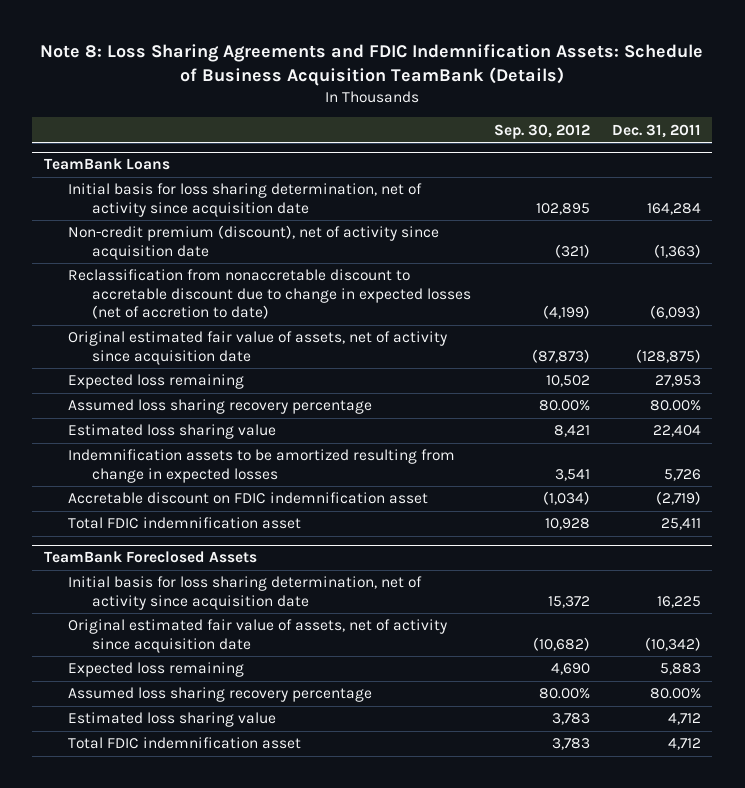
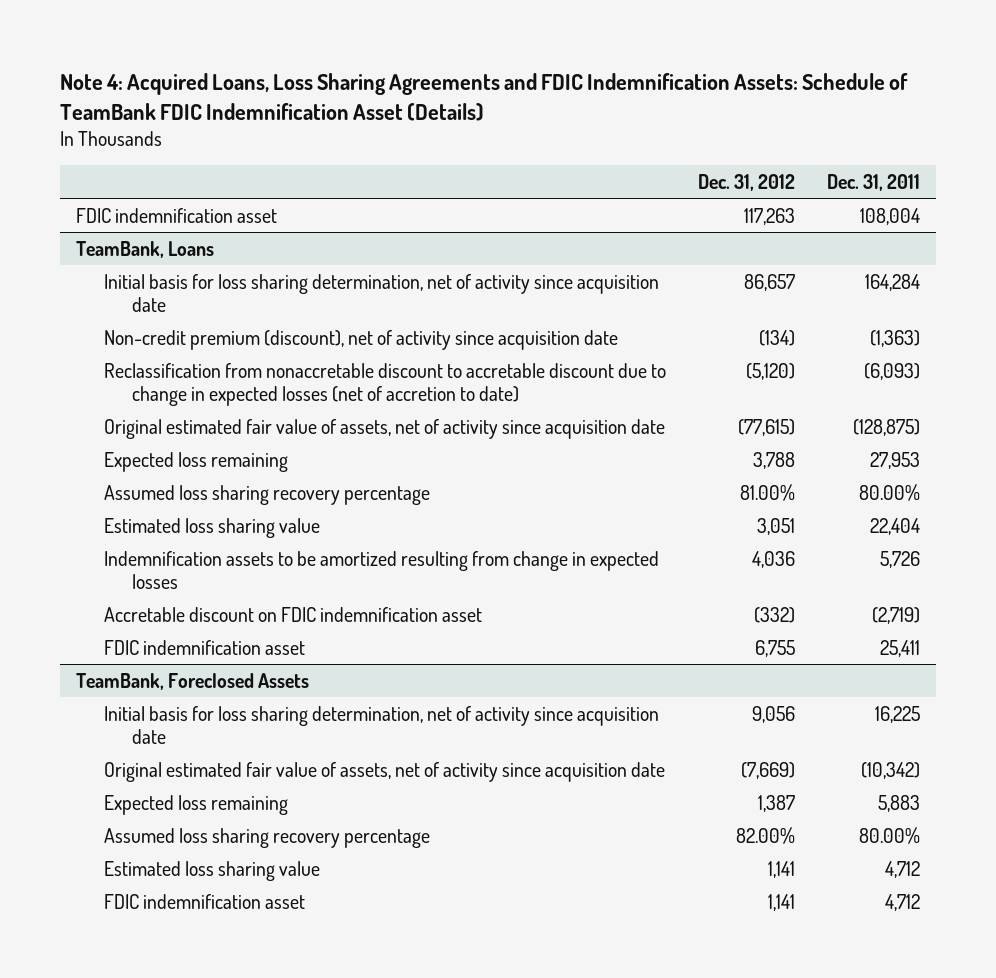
[40,43,704,86] Note 8: Loss Sharing Agreements and FDIC Indemnification Assets: Schedule of Business Acquisition TeamBank (Details) -> [59,72,908,121] Note 4: Acquired Loans, Loss Sharing Agreements and FDIC Indemnification Assets: Schedule of TeamBank FDIC Indemnification Asset (Details)
[493,123,590,139] Sep. 30, 2012 -> none
none -> [697,173,795,191] Dec. 31, 2012
none -> [75,207,277,223] FDIC indemnification asset
[43,158,170,171] TeamBank Loans -> [75,240,214,258] TeamBank, Loans
[68,517,302,530] Total FDIC indemnification asset -> [103,639,305,655] FDIC indemnification asset
[43,551,257,564] TeamBank Foreclosed Assets -> [75,672,309,690] TeamBank, Foreclosed Assets
[68,737,302,750] Total FDIC indemnification asset -> [103,893,305,909] FDIC indemnification asset

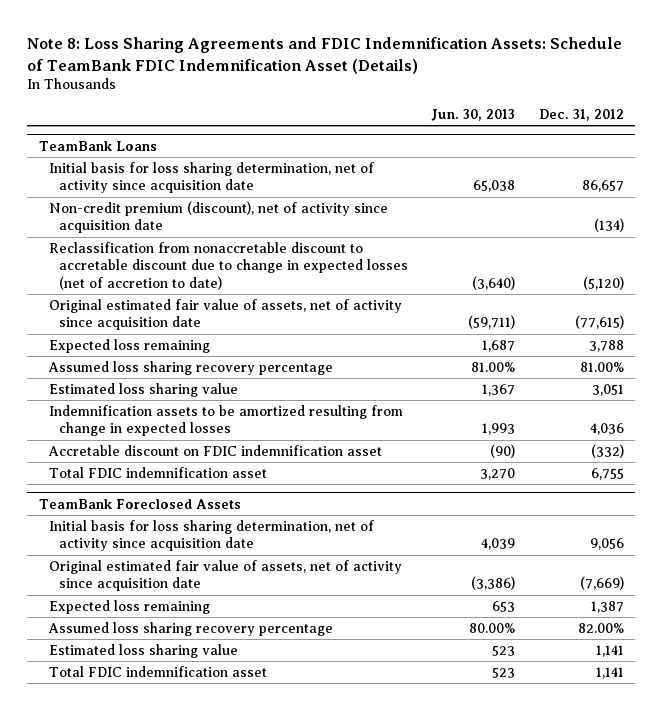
[59,72,908,121] Note 4: Acquired Loans, Loss Sharing Agreements and FDIC Indemnification Assets: Schedule of TeamBank FDIC Indemnification Asset (Details) -> [27,36,623,74] Note 8: Loss Sharing Agreements and FDIC Indemnification Assets: Schedule of TeamBank FDIC Indemnification Asset (Details)
[826,173,920,191] Dec. 31, 2011 -> none
none -> [430,108,515,121] Jun. 30, 2013
[75,207,277,223] FDIC indemnification asset -> none
[75,240,214,258] TeamBank, Loans -> [39,140,158,151] TeamBank Loans
[103,639,305,655] FDIC indemnification asset -> [49,466,268,478] Total FDIC indemnification asset
[75,672,309,690] TeamBank, Foreclosed Assets -> [39,498,242,509] TeamBank Foreclosed Assets
[103,893,305,909] FDIC indemnification asset -> [49,665,268,677] Total FDIC indemnification asset

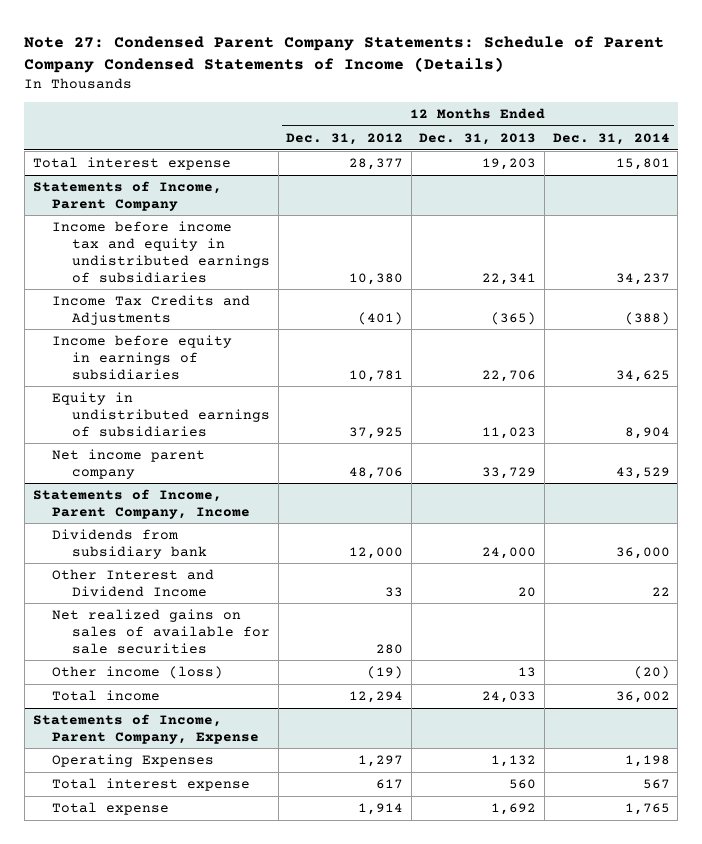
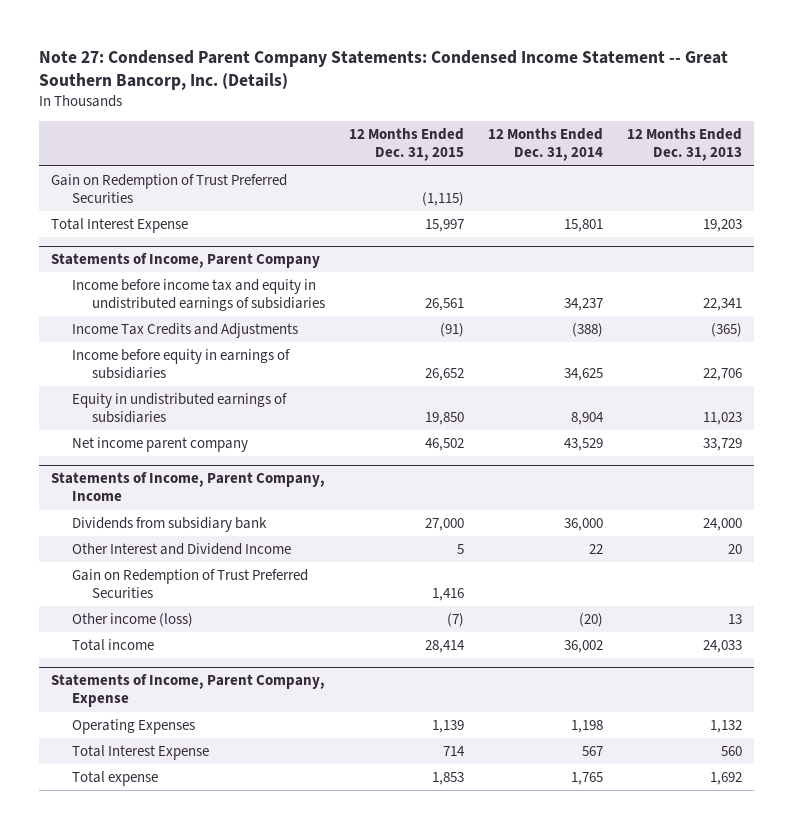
[24,35,665,73] Note 27: Condensed Parent Company Statements: Schedule of Parent Company Condensed Statements of Income (Details) -> [39,49,729,90] Note 27: Condensed Parent Company Statements: Condensed Income Statement -- Great Southern Bancorp, Inc. (Details)
[286,132,404,145] Dec. 31, 2012 -> none
none -> [349,128,465,162] 12 Months Ended Dec. 31, 2015
none -> [51,174,288,204] Gain on Redemption of Trust Preferred Securities
[32,156,231,170] Total interest expense -> [51,218,189,234] Total Interest Expense
[52,608,270,654] Net realized gains on sales of available for sale securities -> none
none -> [71,569,308,599] Gain on Redemption of Trust Preferred Securities
[52,777,251,791] Total interest expense -> [71,745,209,761] Total Interest Expense

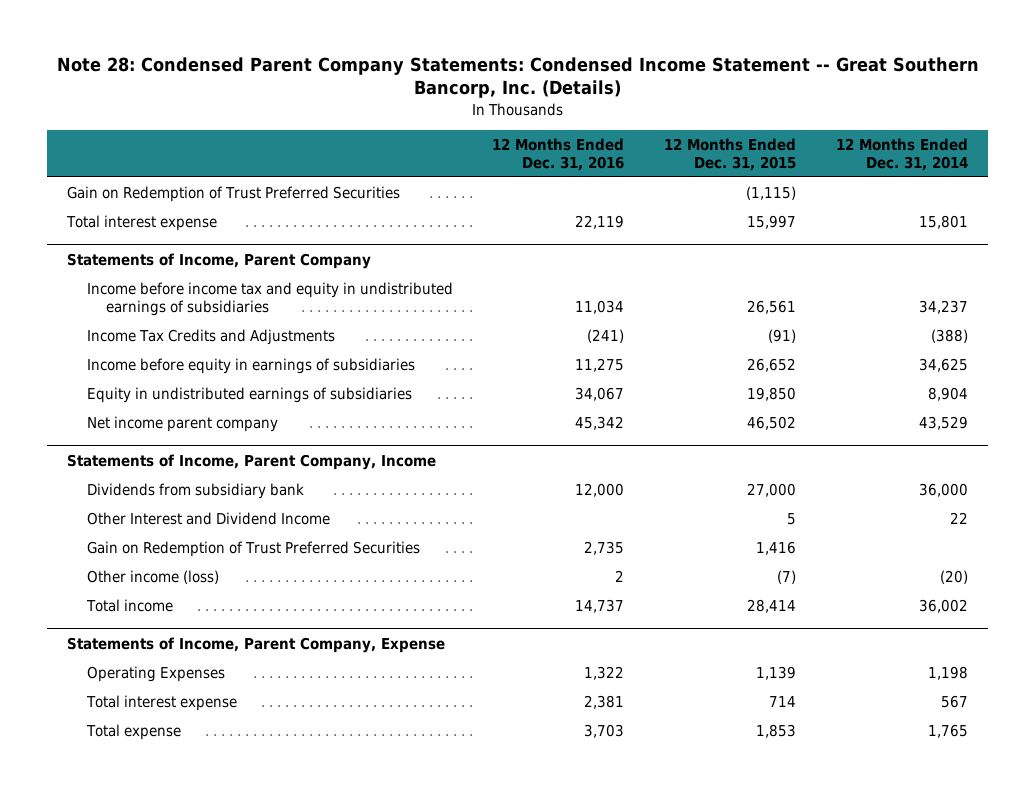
[39,49,729,90] Note 27: Condensed Parent Company Statements: Condensed Income Statement -- Great Southern Bancorp, Inc. (Details) -> [56,56,979,99] Note 28: Condensed Parent Company Statements: Condensed Income Statement -- Great Southern Bancorp, Inc. (Details)
[626,128,742,162] 12 Months Ended Dec. 31, 2013 -> none
none -> [492,138,625,171] 12 Months Ended Dec. 31, 2016
[51,218,189,234] Total Interest Expense -> [66,215,218,232] Total interest expense
[71,745,209,761] Total Interest Expense -> [85,695,237,712] Total interest expense

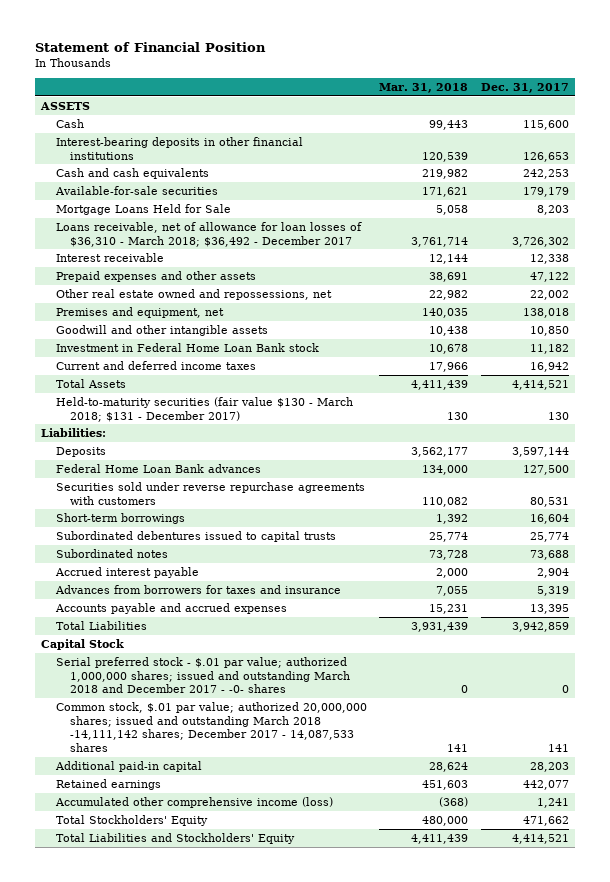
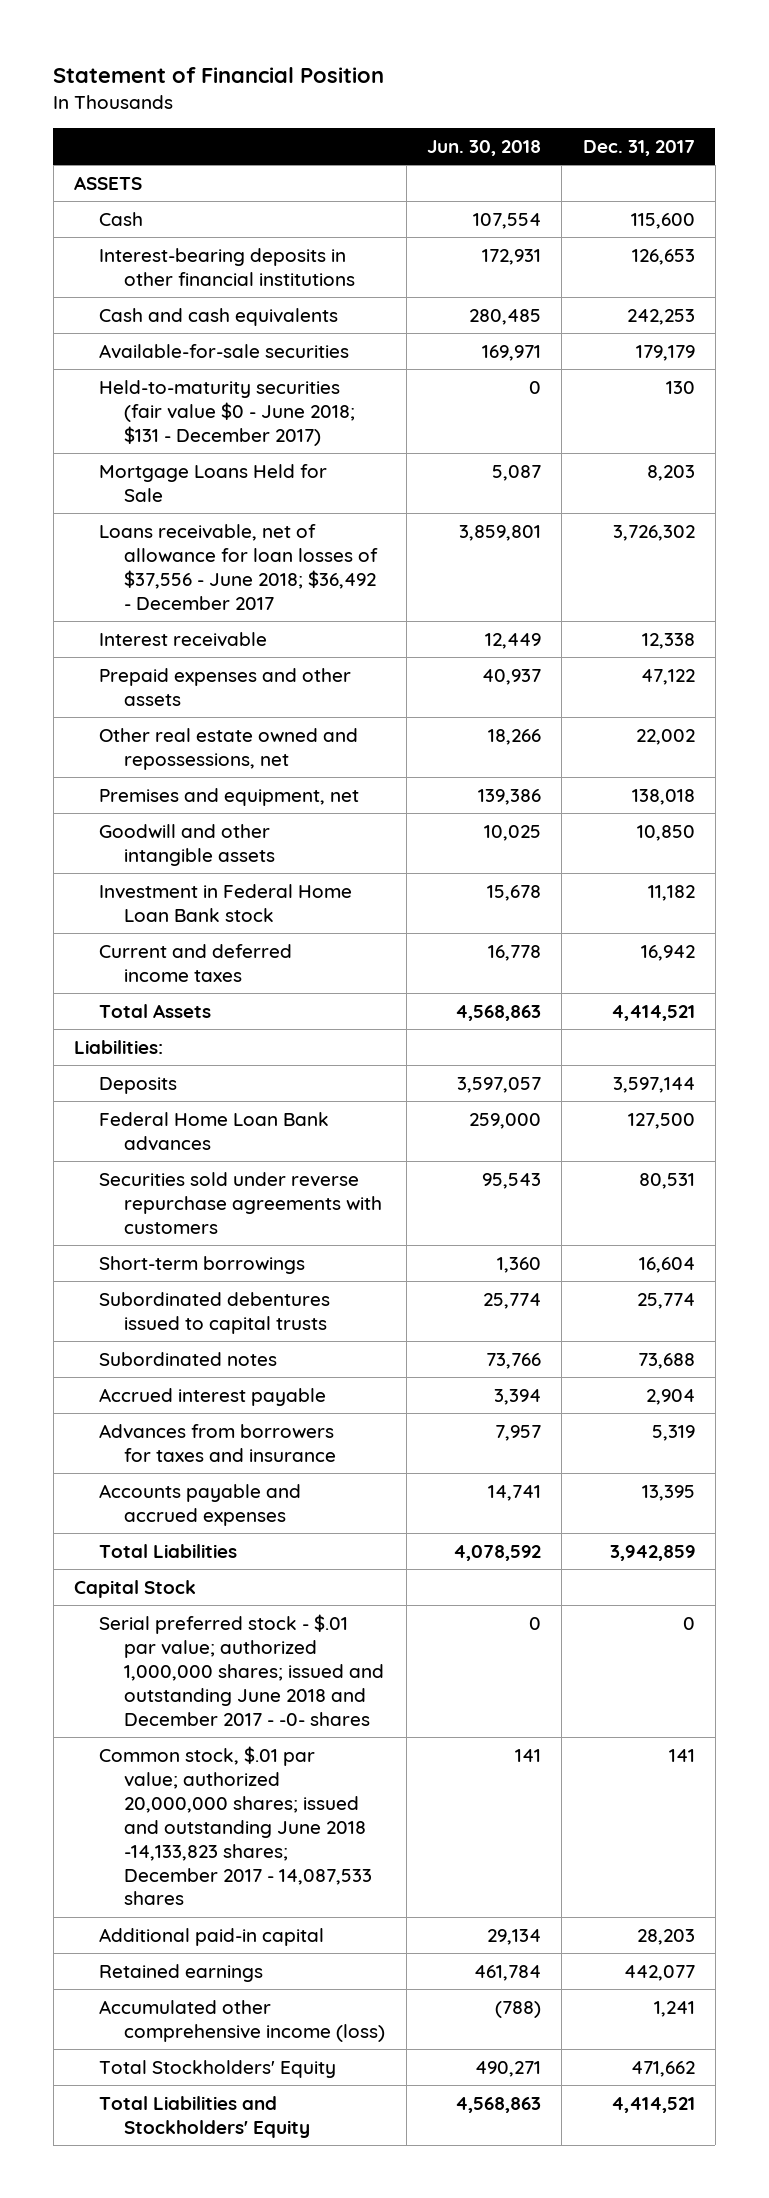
[379,82,469,93] Mar. 31, 2018 -> none
none -> [426,139,541,156] Jun. 30, 2018
none -> [99,379,356,446] Held-to-maturity securities (fair value $0 - June 2018; $131 - December 2017)
[55,221,362,247] Loans receivable, net of allowance for loan losses of $36,310 - March 2018; $36,492 - December 2017 -> [99,523,379,610] Loans receivable, net of allowance for loan losses of $37,556 - June 2018; $36,492 - December 2017
[55,396,353,422] Held-to-maturity securities (fair value $130 - March 2018; $131 - December 2017) -> none
[55,656,351,694] Serial preferred stock - $.01 par value; authorized 1,000,000 shares; issued and outstanding March 2018 and December 2017 - -0- shares -> [99,1613,385,1726] Serial preferred stock - $.01 par value; authorized 1,000,000 shares; issued and outstanding June 2018 and December 2017 - -0- shares
[55,701,367,752] Common stock, $.01 par value; authorized 20,000,000 shares; issued and outstanding March 2018 -14,111,142 shares; December 2017 - 14,087,533 shares -> [99,1745,373,1906] Common stock, $.01 par value; authorized 20,000,000 shares; issued and outstanding June 2018 -14,133,823 shares; December 2017 - 14,087,533 shares

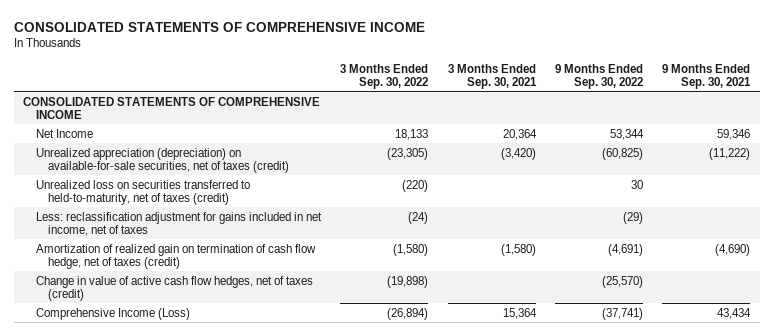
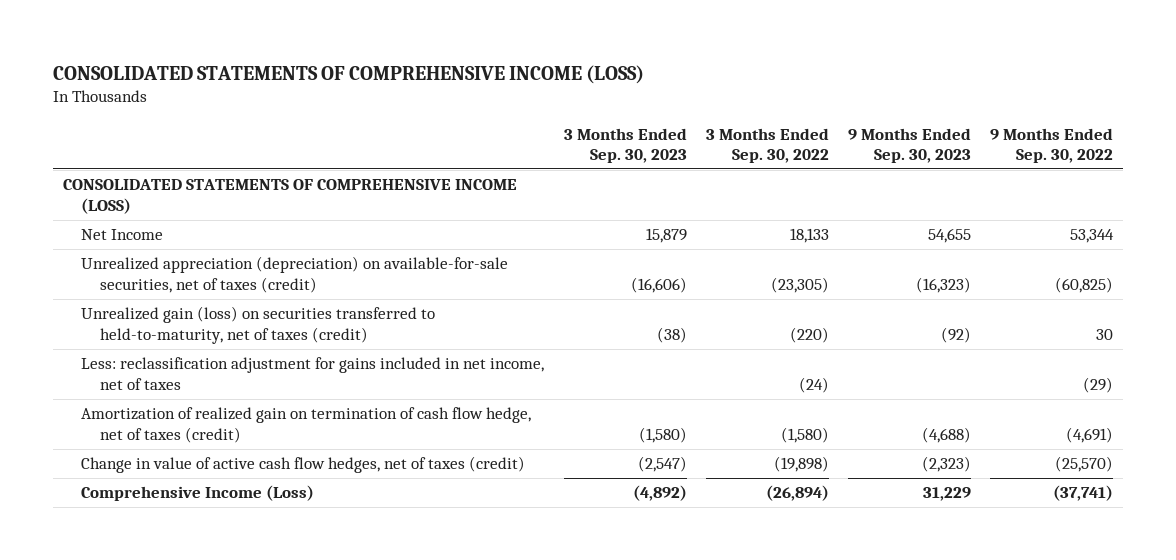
[13,21,425,32] CONSOLIDATED STATEMENTS OF COMPREHENSIVE INCOME -> [53,64,645,84] CONSOLIDATED STATEMENTS OF COMPREHENSIVE INCOME (LOSS)
[447,63,537,89] 3 Months Ended Sep. 30, 2021 -> none
[662,63,752,89] 9 Months Ended Sep. 30, 2021 -> none
none -> [563,127,687,164] 3 Months Ended Sep. 30, 2023
none -> [848,127,972,164] 9 Months Ended Sep. 30, 2023
[23,96,321,119] CONSOLIDATED STATEMENTS OF COMPREHENSIVE INCOME -> [62,179,517,214] CONSOLIDATED STATEMENTS OF COMPREHENSIVE INCOME (LOSS)
[35,179,250,205] Unrealized loss on securities transferred to held-to-maturity, net of taxes (credit) -> [81,306,436,344] Unrealized gain (loss) on securities transferred to held-to-maturity, net of taxes (credit)

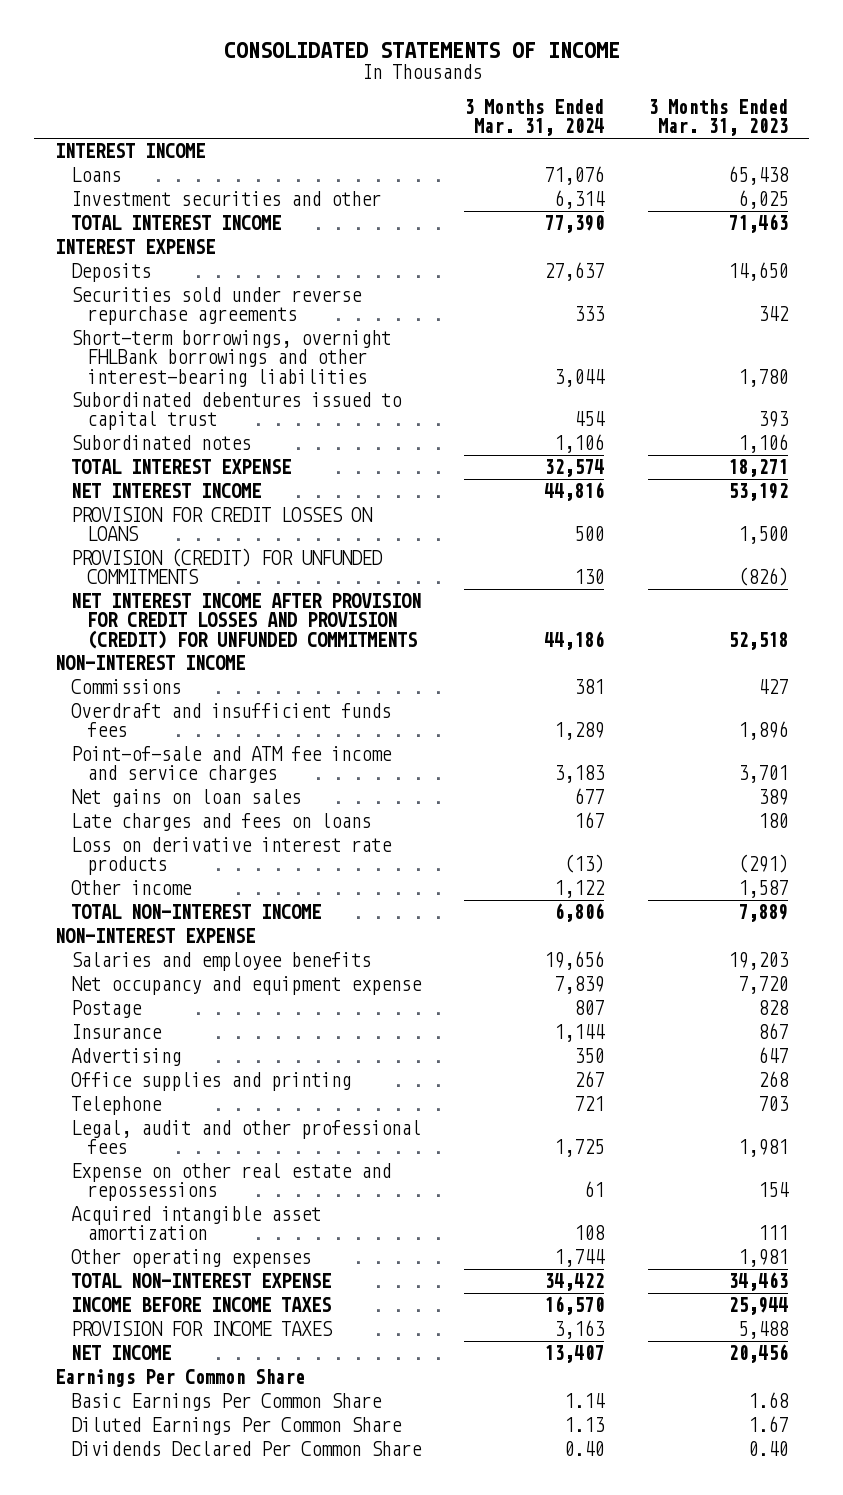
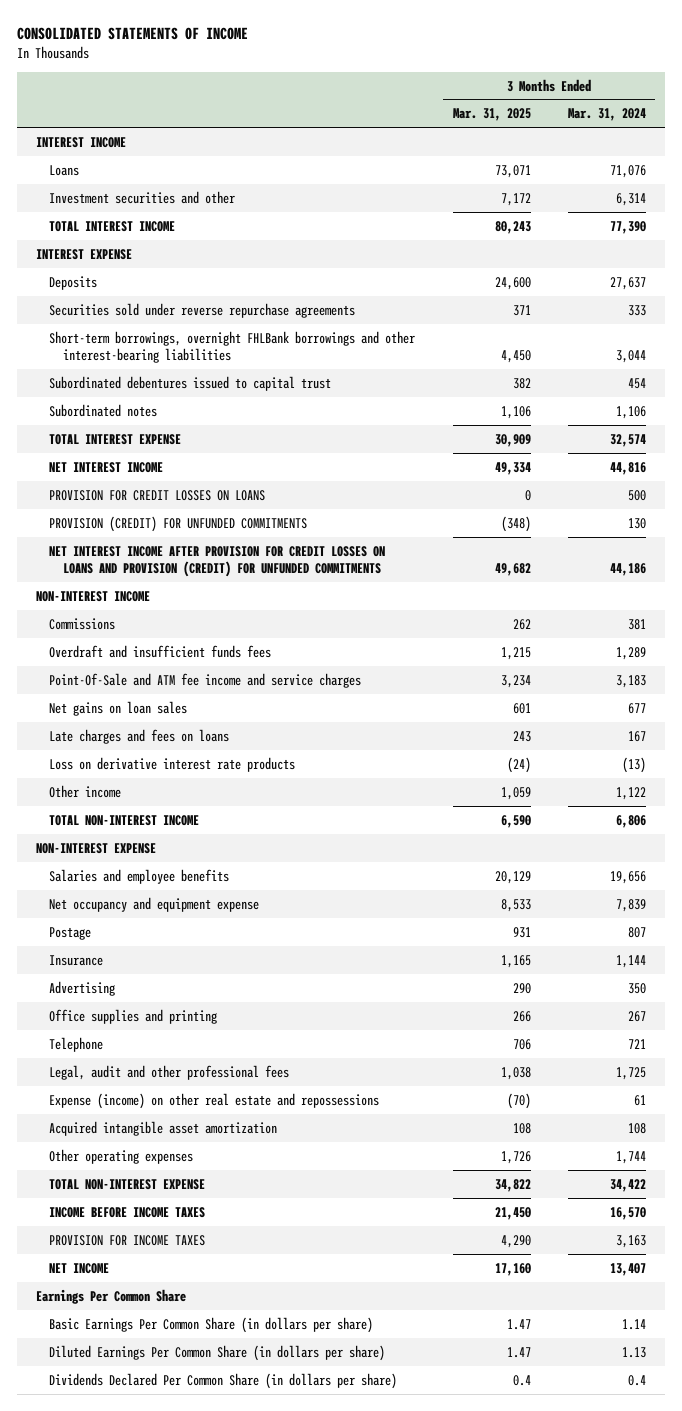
[647,99,788,137] 3 Months Ended Mar. 31, 2023 -> none
none -> [452,108,531,122] Mar. 31, 2025
[71,593,422,649] NET INTEREST INCOME AFTER PROVISION FOR CREDIT LOSSES AND PROVISION (CREDIT) FOR UNFUNDED COMMITMENTS -> [49,545,386,578] NET INTEREST INCOME AFTER PROVISION FOR CREDIT LOSSES ON LOANS AND PROVISION (CREDIT) FOR UNFUNDED COMMITMENTS
[71,746,393,784] Point-of-sale and ATM fee income and service charges -> [49,672,362,688] Point-Of-Sale and ATM fee income and service charges
[71,1163,392,1202] Expense on other real estate and repossessions -> [49,1092,380,1109] Expense (income) on other real estate and repossessions
[71,1393,383,1412] Basic Earnings Per Common Share -> [49,1316,374,1333] Basic Earnings Per Common Share (in dollars per share)
[71,1417,403,1436] Diluted Earnings Per Common Share -> [49,1344,386,1361] Diluted Earnings Per Common Share (in dollars per share)
[71,1441,423,1457] Dividends Declared Per Common Share -> [49,1372,398,1389] Dividends Declared Per Common Share (in dollars per share)
[564,1441,605,1457] 0.40 -> [628,1374,647,1386] 0.4

